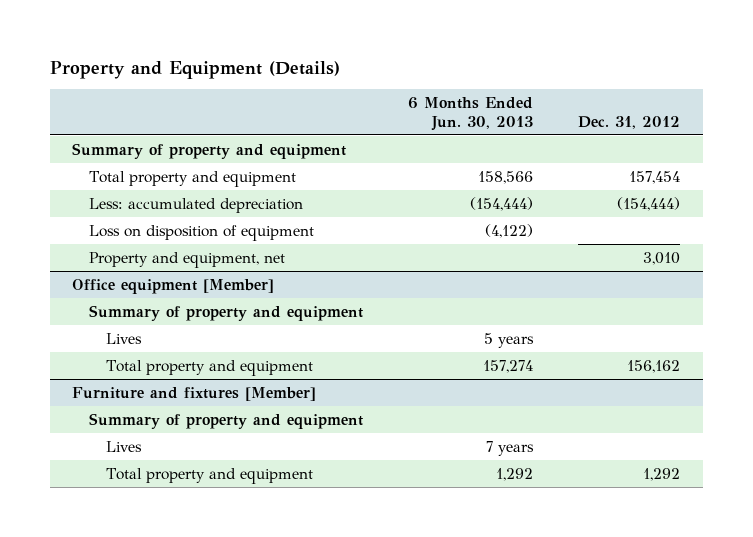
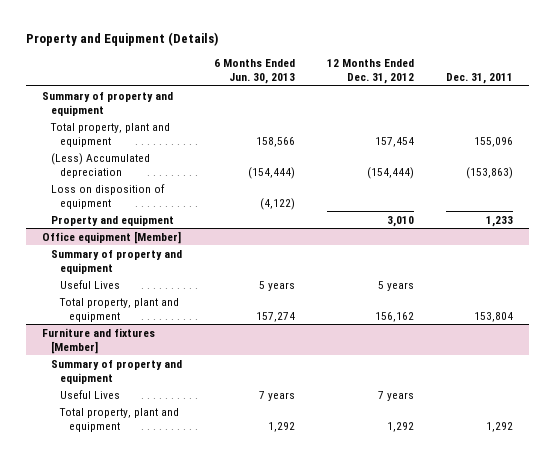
[578,115,681,129] Dec. 31, 2012 -> none
none -> [326,59,414,85] 12 Months Ended Dec. 31, 2012
none -> [445,73,513,85] Dec. 31, 2011
[89,170,297,187] Total property and equipment -> [49,122,170,147] Total property, plant and equipment
[89,197,304,213] Less: accumulated depreciation -> [50,152,150,178] (Less) Accumulated depreciation
[89,251,286,268] Property and equipment, net -> [50,214,174,226] Property and equipment
[106,332,143,344] Lives -> [60,279,121,289] Useful Lives
[106,359,314,376] Total property and equipment -> [59,297,180,322] Total property, plant and equipment
[106,440,143,452] Lives -> [60,389,121,399] Useful Lives
[106,467,314,484] Total property and equipment -> [59,407,180,432] Total property, plant and equipment

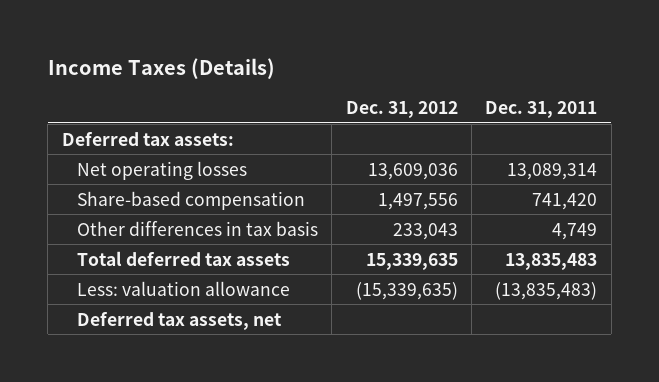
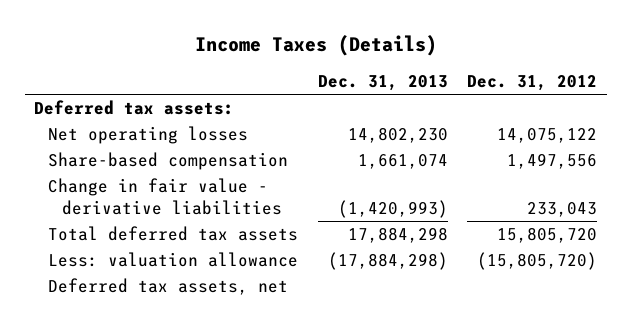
[485,100,598,118] Dec. 31, 2011 -> none
none -> [317,75,448,92] Dec. 31, 2013
[367,162,458,180] 13,609,036 -> [497,127,598,143] 14,075,122
[76,220,318,236] Other differences in tax basis -> [48,177,282,215] Change in fair value - derivative liabilities
[365,252,458,270] 15,339,635 -> [497,226,598,243] 15,805,720
[355,281,458,300] (15,339,635) -> [477,251,598,270] (15,805,720)

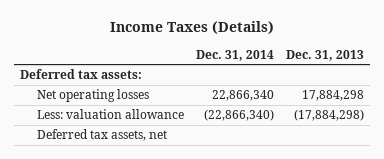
[467,75,598,92] Dec. 31, 2012 -> none
none -> [195,49,274,61] Dec. 31, 2014
[48,151,289,170] Share-based compensation -> none
[48,177,282,215] Change in fair value - derivative liabilities -> none
[48,225,299,241] Total deferred tax assets -> none
[347,126,448,143] 14,802,230 -> [302,90,365,102] 17,884,298

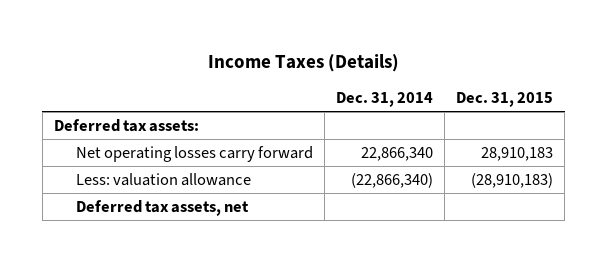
[286,49,365,61] Dec. 31, 2013 -> none
none -> [456,92,554,108] Dec. 31, 2015
[36,89,149,103] Net operating losses -> [75,146,313,163] Net operating losses carry forward

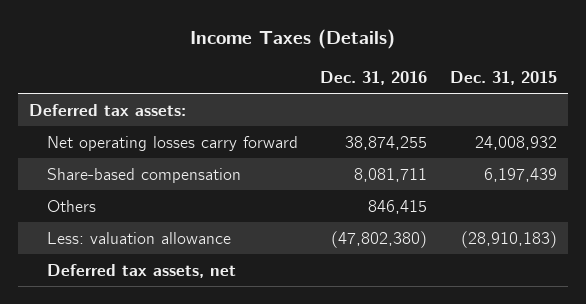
[335,92,433,108] Dec. 31, 2014 -> none
none -> [320,70,428,85] Dec. 31, 2016
[481,147,554,162] 28,910,183 -> [474,136,557,151] 24,008,932
none -> [47,168,242,184] Share-based compensation
none -> [47,200,97,213] Others

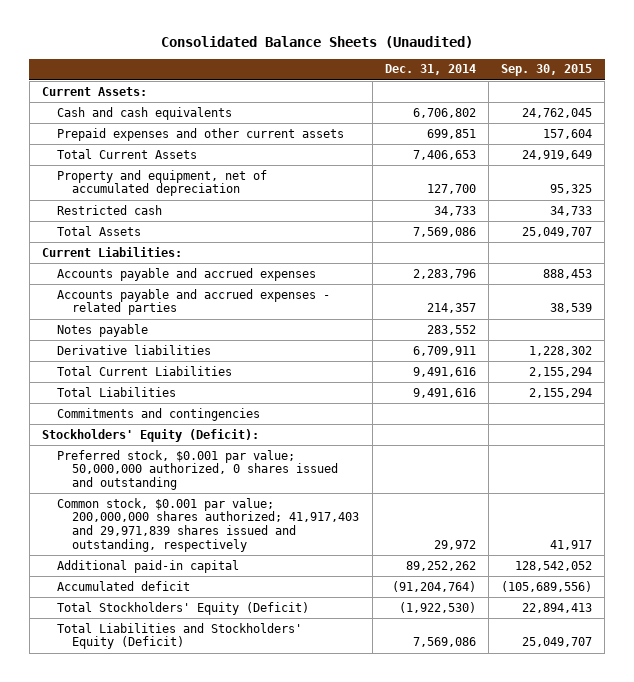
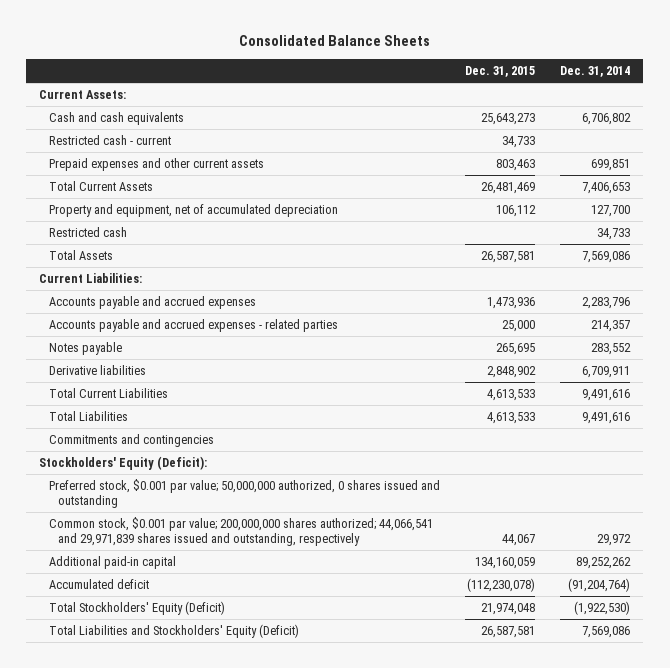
[161,36,474,49] Consolidated Balance Sheets (Unaudited) -> [238,35,430,47] Consolidated Balance Sheets
[501,64,593,77] Sep. 30, 2015 -> none
none -> [464,66,535,78] Dec. 31, 2015
none -> [48,135,171,146] Restricted cash - current
[57,497,360,552] Common stock, $0.001 par value; 200,000,000 shares authorized; 41,917,403 and 29,971,839 shares issued and outstanding, respectively -> [48,517,433,547] Common stock, $0.001 par value; 200,000,000 shares authorized; 44,066,541 and 29,971,839 shares issued and outstanding, respectively

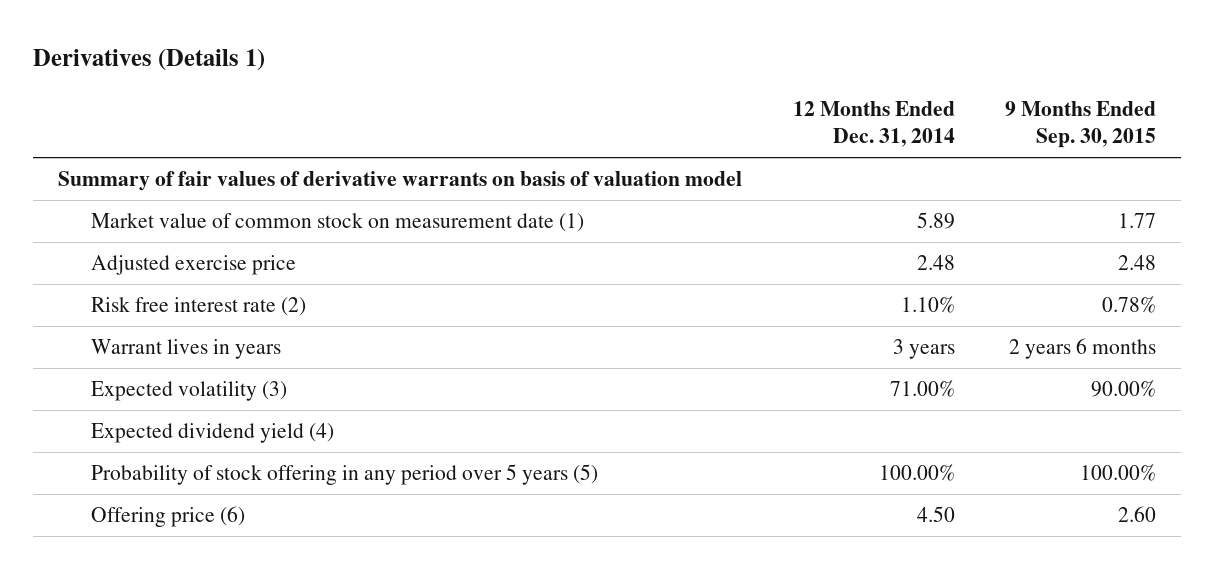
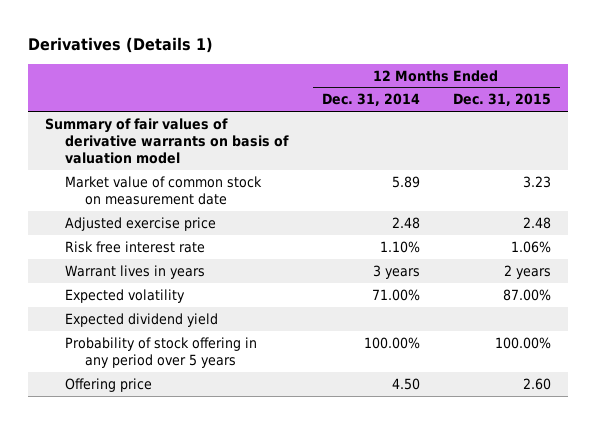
[1005,100,1157,149] 9 Months Ended Sep. 30, 2015 -> none
none -> [453,93,552,107] Dec. 31, 2015
[91,213,585,233] Market value of common stock on measurement date (1) -> [65,175,263,205] Market value of common stock on measurement date
[91,297,307,317] Risk free interest rate (2) -> [65,240,206,253] Risk free interest rate
[91,381,288,402] Expected volatility (3) -> [65,288,186,303] Expected volatility
[91,423,335,444] Expected dividend yield (4) -> [65,312,219,327] Expected dividend yield
[91,464,599,486] Probability of stock offering in any period over 5 years (5) -> [65,336,258,368] Probability of stock offering in any period over 5 years
[91,506,246,528] Offering price (6) -> [65,377,153,392] Offering price

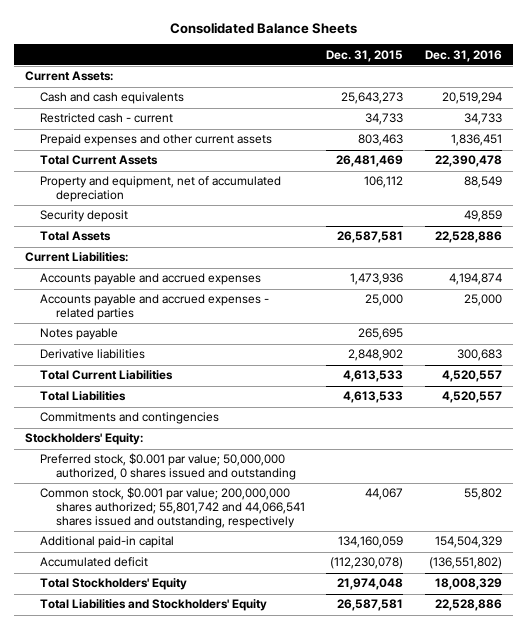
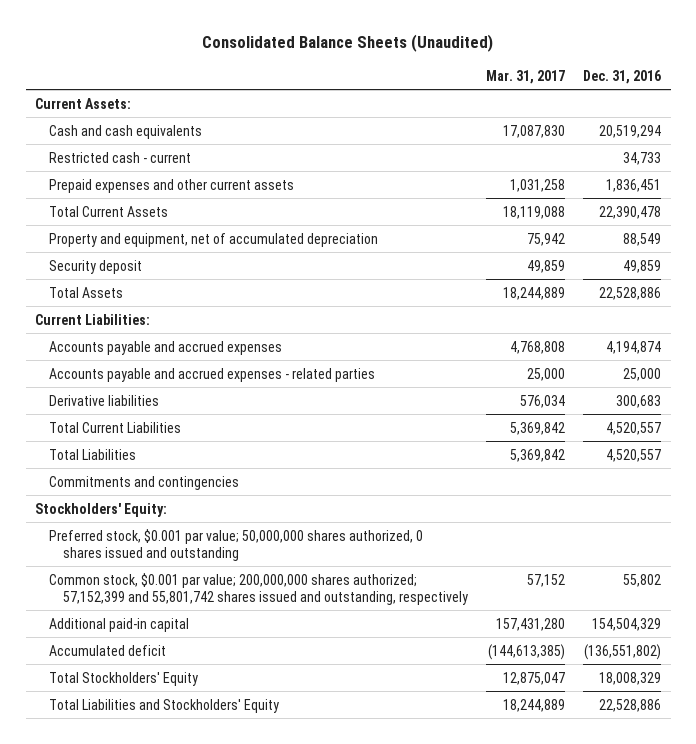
[169,21,357,34] Consolidated Balance Sheets -> [202,33,494,52] Consolidated Balance Sheets (Unaudited)
[326,49,404,62] Dec. 31, 2015 -> none
none -> [486,69,566,84] Mar. 31, 2017
[40,328,119,341] Notes payable -> none
[40,453,296,481] Preferred stock, $0.001 par value; 50,000,000 authorized, 0 shares issued and outstanding -> [49,528,424,561] Preferred stock, $0.001 par value; 50,000,000 shares authorized, 0 shares issued and outstanding
[40,487,305,529] Common stock, $0.001 par value; 200,000,000 shares authorized; 55,801,742 and 44,066,541 shares issued and outstanding, respectively -> [49,572,469,605] Common stock, $0.001 par value; 200,000,000 shares authorized; 57,152,399 and 55,801,742 shares issued and outstanding, respectively

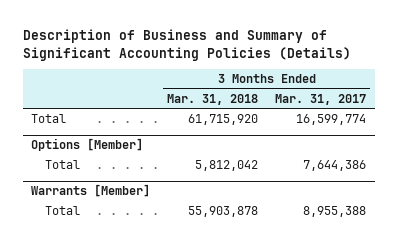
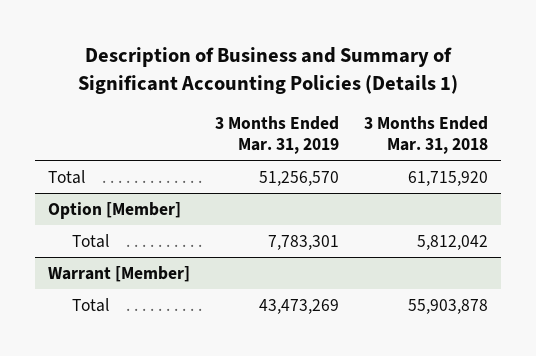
[22,29,351,61] Description of Business and Summary of Significant Accounting Policies (Details) -> [77,47,458,94] Description of Business and Summary of Significant Accounting Policies (Details 1)
[275,93,367,105] Mar. 31, 2017 -> none
none -> [214,116,339,155] 3 Months Ended Mar. 31, 2019
[31,138,144,152] Options [Member] -> [47,201,181,219] Option [Member]
[31,184,151,198] Warrants [Member] -> [47,265,190,282] Warrant [Member]

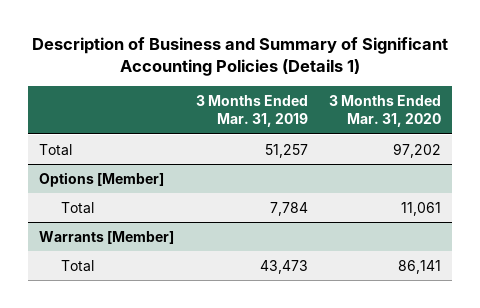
[364,116,489,155] 3 Months Ended Mar. 31, 2018 -> none
none -> [329,95,442,128] 3 Months Ended Mar. 31, 2020
[258,170,339,186] 51,256,570 -> [264,143,308,158] 51,257
[47,201,181,219] Option [Member] -> [38,171,164,187] Options [Member]
[267,234,339,250] 7,783,301 -> [269,201,308,216] 7,784
[47,265,190,282] Warrant [Member] -> [38,230,174,244] Warrants [Member]
[258,298,339,314] 43,473,269 -> [259,259,308,274] 43,473

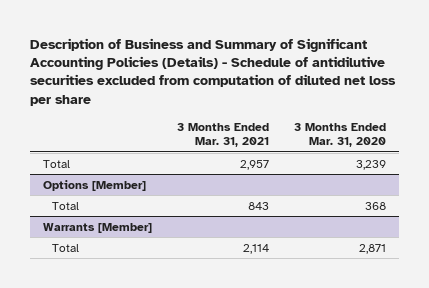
[32,37,449,77] Description of Business and Summary of Significant Accounting Policies (Details 1) -> [30,37,397,106] Description of Business and Summary of Significant Accounting Policies (Details) - Schedule of antidilutive securities excluded from computation of diluted net loss per share
[195,95,308,128] 3 Months Ended Mar. 31, 2019 -> none
none -> [176,122,269,147] 3 Months Ended Mar. 31, 2021
[393,142,442,158] 97,202 -> [356,159,387,170] 3,239
[401,201,442,216] 11,061 -> [365,201,387,210] 368
[398,259,442,274] 86,141 -> [359,243,387,254] 2,871

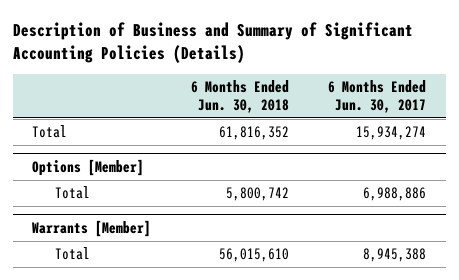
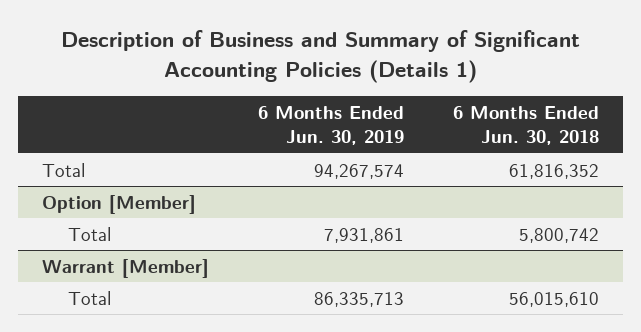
[12,21,413,63] Description of Business and Summary of Significant Accounting Policies (Details) -> [60,30,580,83] Description of Business and Summary of Significant Accounting Policies (Details 1)
[328,80,427,113] 6 Months Ended Jun. 30, 2017 -> none
none -> [258,105,405,146] 6 Months Ended Jun. 30, 2019
[32,159,145,177] Options [Member] -> [42,194,197,214] Option [Member]
[32,220,152,238] Warrants [Member] -> [42,258,210,278] Warrant [Member]

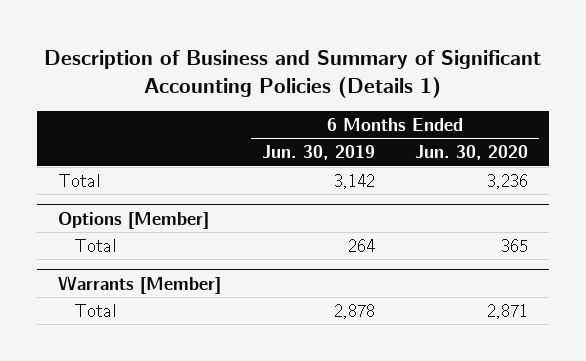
[452,105,599,146] 6 Months Ended Jun. 30, 2018 -> none
none -> [415,145,529,161] Jun. 30, 2020
[314,163,405,179] 94,267,574 -> [333,173,375,189] 3,142
[42,194,197,214] Option [Member] -> [57,211,209,229] Options [Member]
[324,227,405,243] 7,931,861 -> [347,238,375,252] 264
[42,258,210,278] Warrant [Member] -> [57,274,221,294] Warrants [Member]
[314,291,405,307] 86,335,713 -> [333,303,375,319] 2,878

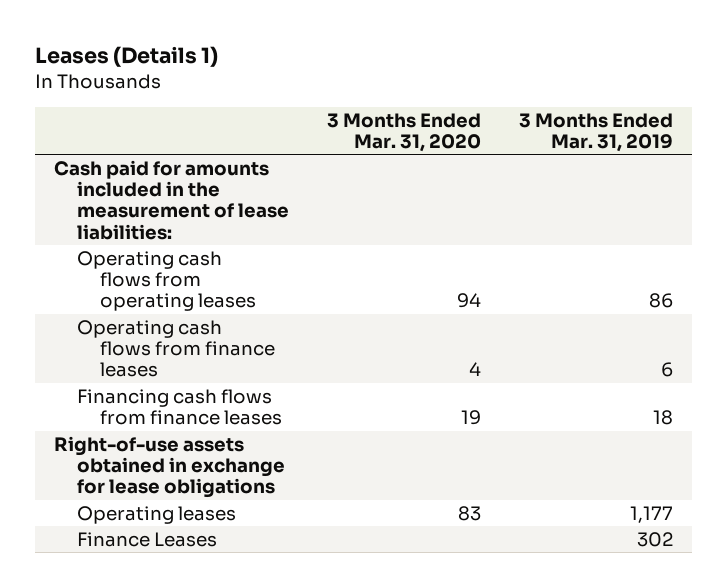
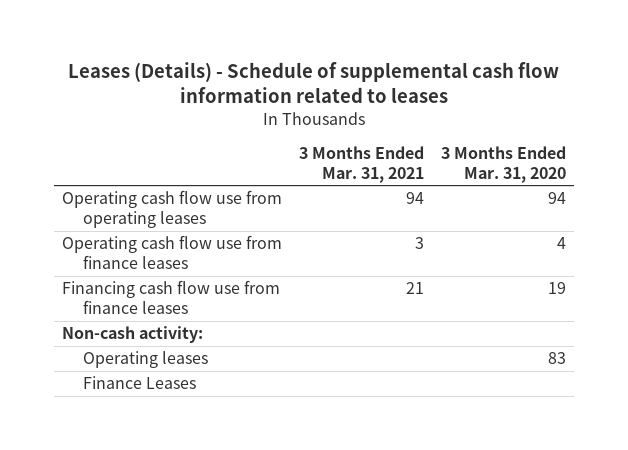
[34,46,218,68] Leases (Details 1) -> [68,62,560,104] Leases (Details) - Schedule of supplemental cash flow information related to leases
[518,112,673,152] 3 Months Ended Mar. 31, 2019 -> none
none -> [299,145,425,183] 3 Months Ended Mar. 31, 2021
[53,159,289,240] Cash paid for amounts included in the measurement of lease liabilities: -> none
[53,435,285,499] Right-of-use assets obtained in exchange for lease obligations -> none
[76,250,256,312] Operating cash flows from operating leases -> [62,190,283,229] Operating cash flow use from operating leases
[76,319,275,378] Operating cash flows from finance leases -> [62,235,283,270] Operating cash flow use from finance leases
[76,388,282,426] Financing cash flows from finance leases -> [62,280,281,315] Financing cash flow use from finance leases
none -> [62,326,204,344] Non-cash activity:

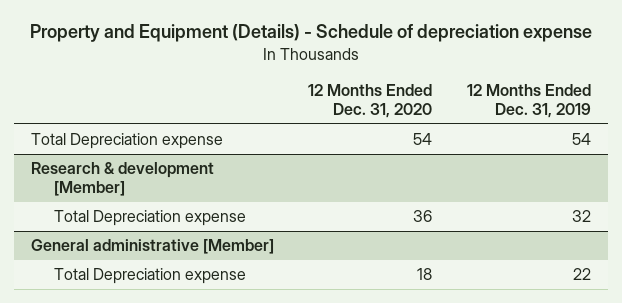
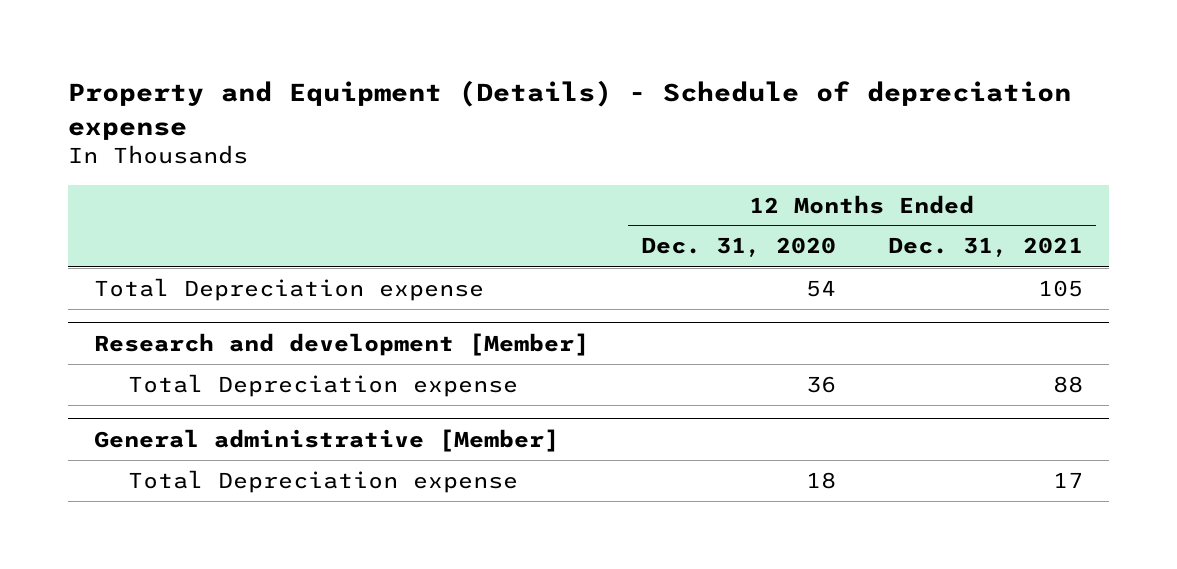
[466,83,591,118] 12 Months Ended Dec. 31, 2019 -> none
none -> [887,237,1083,258] Dec. 31, 2021
[31,162,215,197] Research & development [Member] -> [94,332,590,356] Research and development [Member]

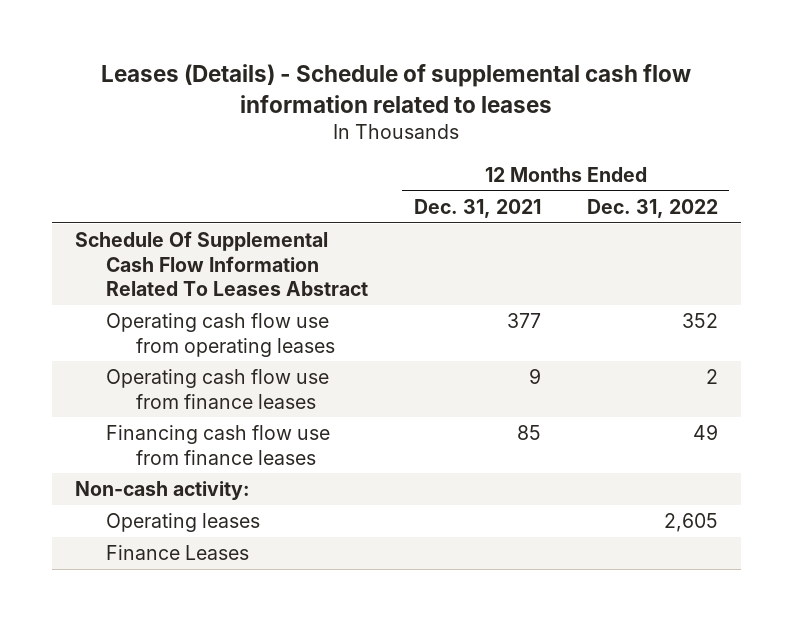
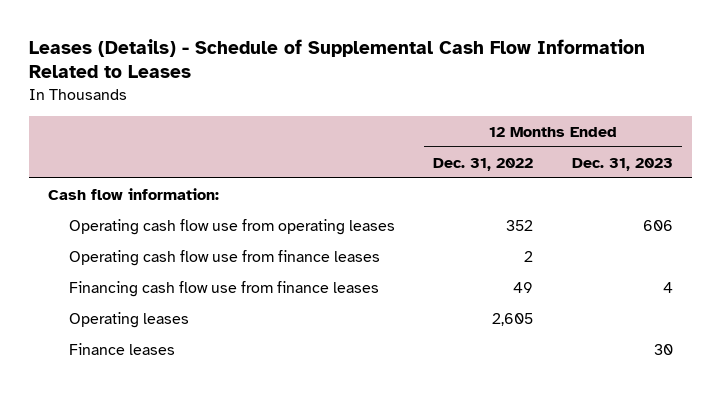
[101,64,692,113] Leases (Details) - Schedule of supplemental cash flow information related to leases -> [29,38,646,79] Leases (Details) - Schedule of Supplemental Cash Flow Information Related to Leases
[413,198,541,218] Dec. 31, 2021 -> none
none -> [571,157,673,171] Dec. 31, 2023
[74,231,368,297] Schedule Of Supplemental Cash Flow Information Related To Leases Abstract -> none
none -> [48,187,220,200] Cash flow information:
[74,481,250,501] Non-cash activity: -> none
[105,545,249,561] Finance Leases -> [68,342,175,355] Finance leases

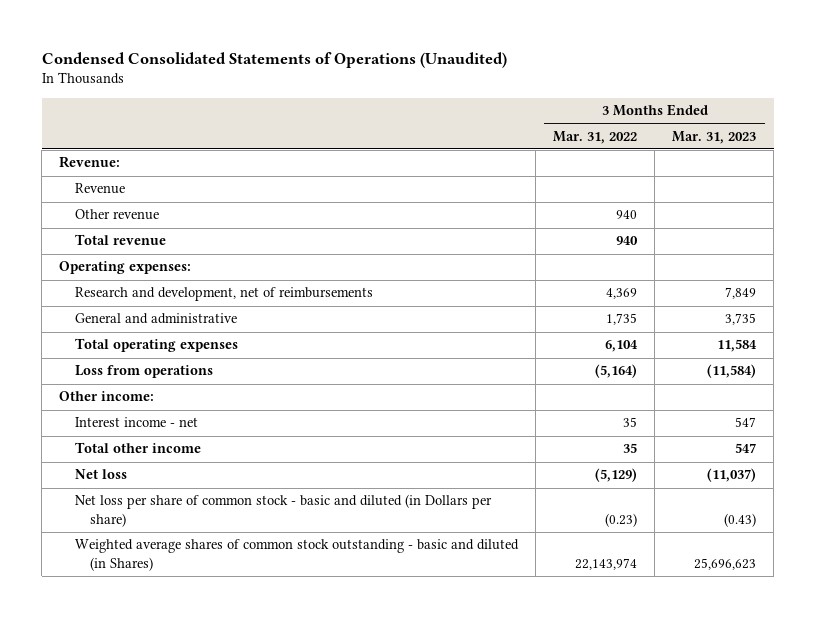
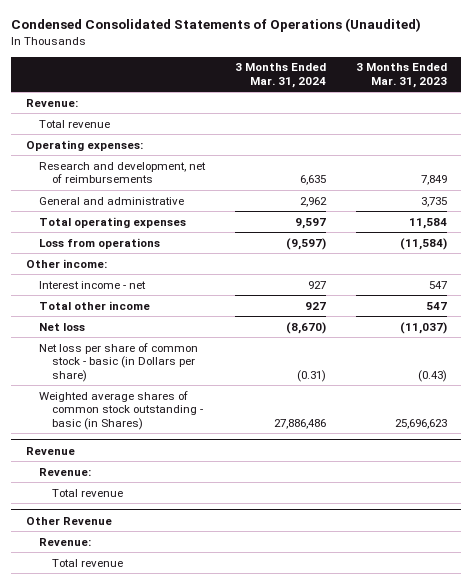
[553,130,638,144] Mar. 31, 2022 -> none
none -> [234,63,326,88] 3 Months Ended Mar. 31, 2024
[74,183,125,195] Revenue -> none
[74,209,159,221] Other revenue -> none
[74,494,492,528] Net loss per share of common stock - basic and diluted (in Dollars per share) -> [39,342,199,382] Net loss per share of common stock - basic (in Dollars per share)
[74,539,519,572] Weighted average shares of common stock outstanding - basic and diluted (in Shares) -> [39,390,204,430] Weighted average shares of common stock outstanding - basic (in Shares)
none -> [25,446,75,455] Revenue
none -> [39,467,92,476] Revenue:
none -> [52,488,124,497] Total revenue
none -> [25,516,112,525] Other Revenue
none -> [39,537,92,546] Revenue:
none -> [52,558,124,567] Total revenue

